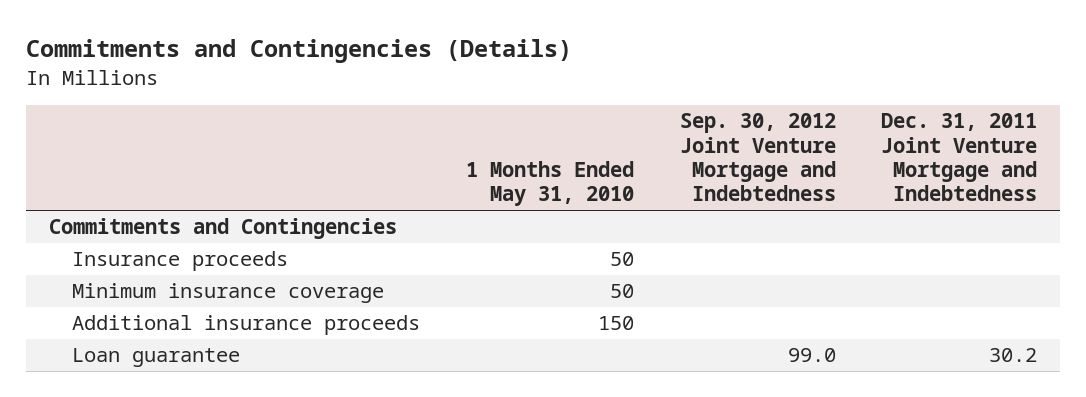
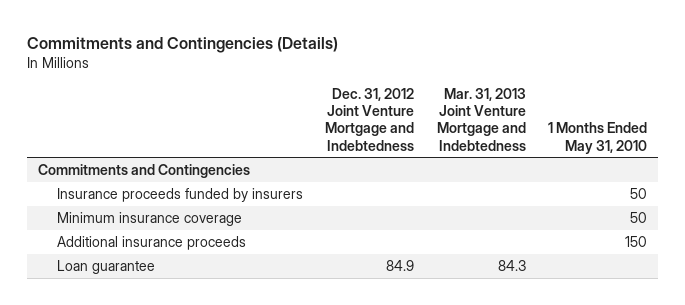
[679,113,836,202] Sep. 30, 2012 Joint Venture Mortgage and Indebtedness -> none
[881,113,1038,202] Dec. 31, 2011 Joint Venture Mortgage and Indebtedness -> none
none -> [325,87,415,151] Dec. 31, 2012 Joint Venture Mortgage and Indebtedness
none -> [436,87,526,151] Mar. 31, 2013 Joint Venture Mortgage and Indebtedness
[72,251,289,272] Insurance proceeds -> [57,187,304,202] Insurance proceeds funded by insurers

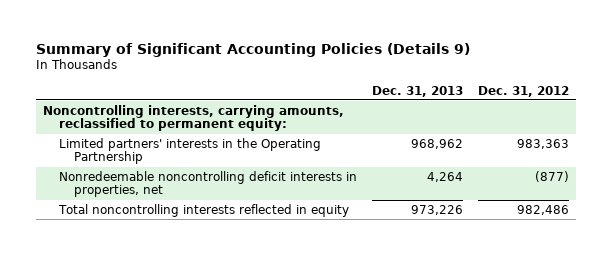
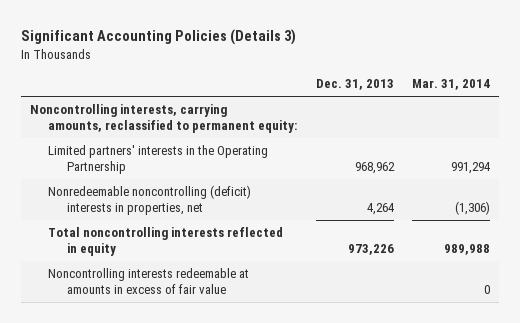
[35,42,470,57] Summary of Significant Accounting Policies (Details 9) -> [21,29,297,46] Significant Accounting Policies (Details 3)
[477,85,569,97] Dec. 31, 2012 -> none
none -> [411,79,490,91] Mar. 31, 2014
[58,170,357,198] Nonredeemable noncontrolling deficit interests in properties, net -> [48,185,252,215] Nonredeemable noncontrolling (deficit) interests in properties, net
none -> [48,268,250,294] Noncontrolling interests redeemable at amounts in excess of fair value

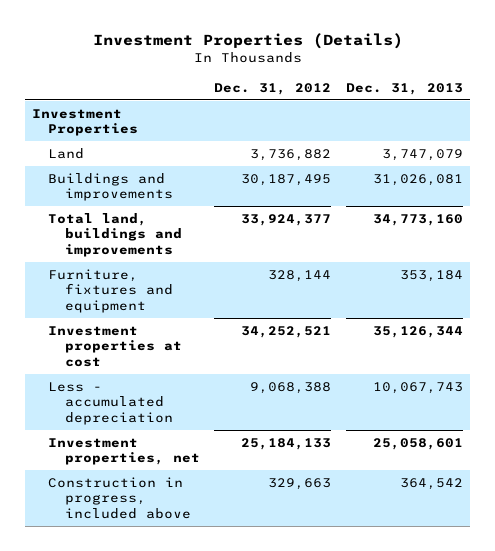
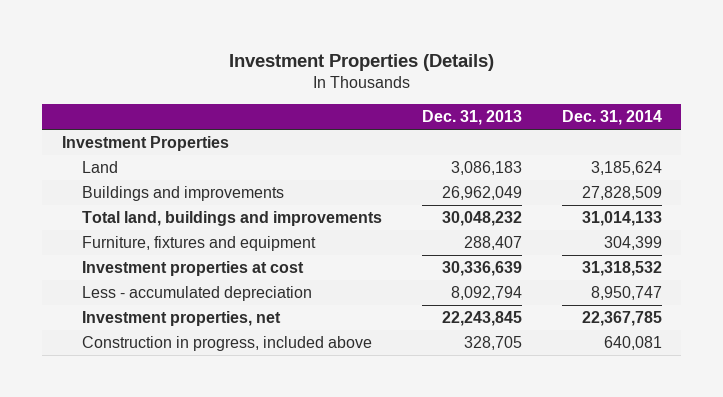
[214,82,332,95] Dec. 31, 2012 -> none
none -> [561,110,662,126] Dec. 31, 2014
[381,148,463,161] 3,747,079 -> [451,160,523,175] 3,086,183
[372,173,463,186] 31,026,081 -> [442,185,523,200] 26,962,049
[372,213,463,226] 34,773,160 -> [442,210,523,226] 30,048,232
[399,269,463,282] 353,184 -> [464,235,523,250] 288,407
[372,325,463,338] 35,126,344 -> [442,260,523,276] 30,336,639
[372,381,463,394] 10,067,743 -> [451,285,523,300] 8,092,794
[372,437,463,450] 25,058,601 -> [442,310,523,326] 22,243,845
[399,477,463,490] 364,542 -> [464,335,523,350] 328,705

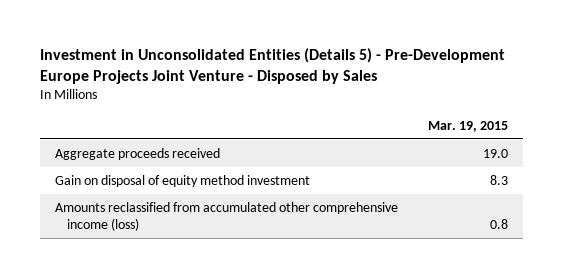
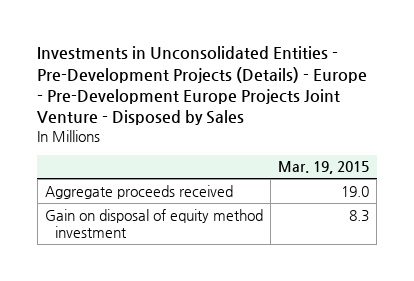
[39,48,505,84] Investment in Unconsolidated Entities (Details 5) - Pre-Development Europe Projects Joint Venture - Disposed by Sales -> [37,46,368,126] Investments in Unconsolidated Entities - Pre-Development Projects (Details) - Europe - Pre-Development Europe Projects Joint Venture - Disposed by Sales
[54,201,398,231] Amounts reclassified from accumulated other comprehensive income (loss) -> none

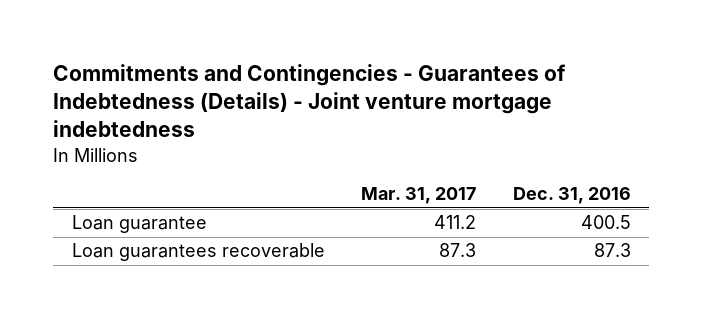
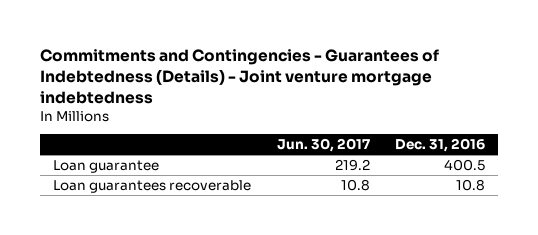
[361,187,477,205] Mar. 31, 2017 -> none
none -> [276,138,370,153] Jun. 30, 2017
[593,243,631,258] 87.3 -> [456,178,486,191] 10.8

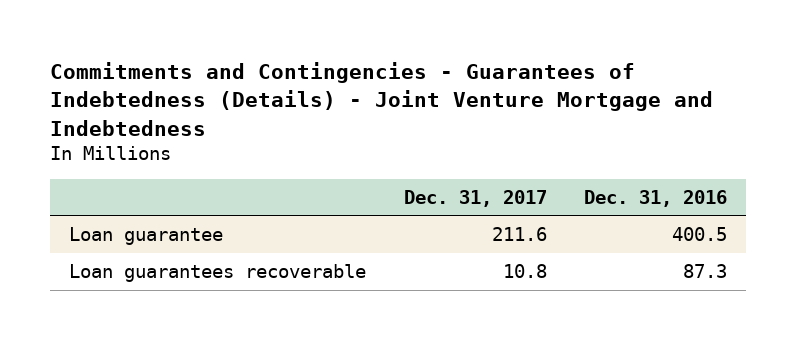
[40,48,440,104] Commitments and Contingencies - Guarantees of Indebtedness (Details) - Joint venture mortgage indebtedness -> [50,61,714,136] Commitments and Contingencies - Guarantees of Indebtedness (Details) - Joint Venture Mortgage and Indebtedness
[276,138,370,153] Jun. 30, 2017 -> none
none -> [403,189,547,207] Dec. 31, 2017
[456,178,486,191] 10.8 -> [683,264,728,279] 87.3

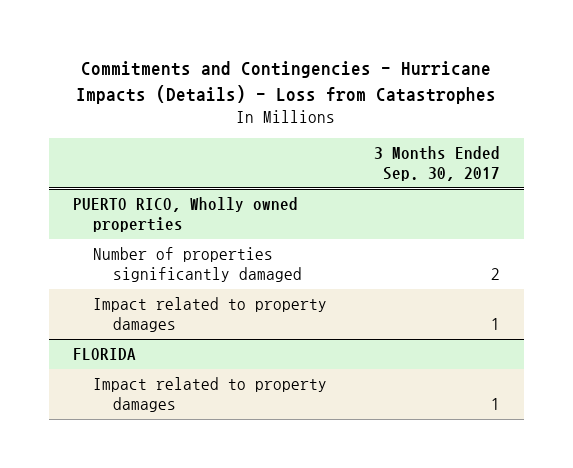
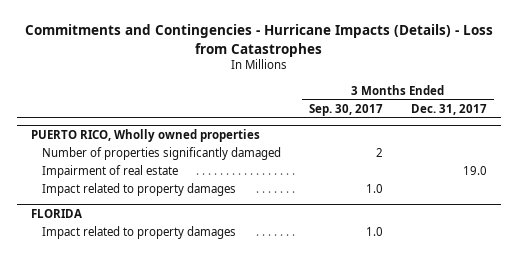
none -> [410,103,487,115] Dec. 31, 2017
none -> [41,165,178,179] Impairment of real estate
[491,317,501,330] 1 -> [365,184,383,194] 1.0
[491,397,501,410] 1 -> [365,227,383,237] 1.0

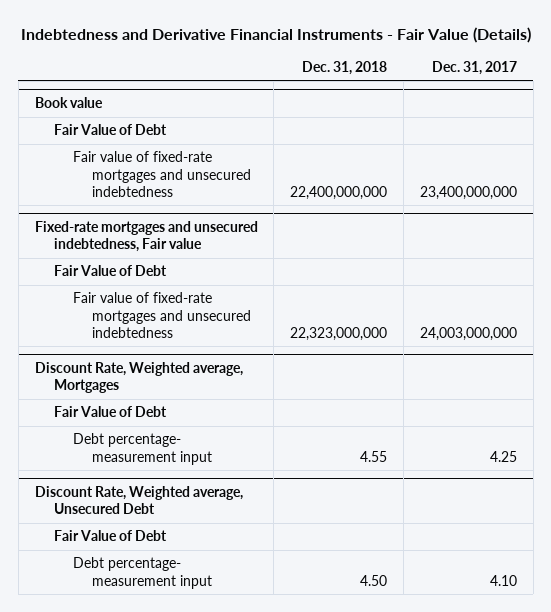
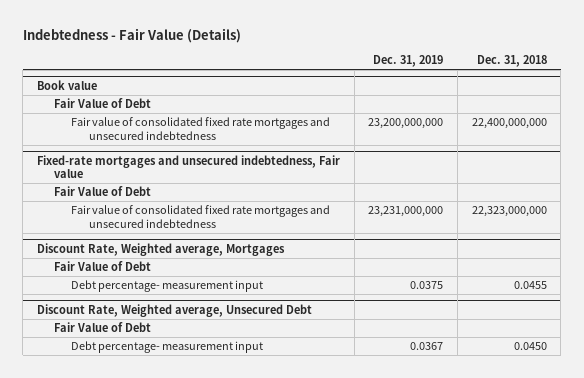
[20,26,531,43] Indebtedness and Derivative Financial Instruments - Fair Value (Details) -> [22,27,241,43] Indebtedness - Fair Value (Details)
[431,60,517,75] Dec. 31, 2017 -> none
none -> [373,55,444,68] Dec. 31, 2019
[72,151,252,197] Fair value of fixed-rate mortgages and unsecured indebtedness -> [71,117,331,140] Fair value of consolidated fixed rate mortgages and unsecured indebtedness
[72,292,252,338] Fair value of fixed-rate mortgages and unsecured indebtedness -> [71,205,331,228] Fair value of consolidated fixed rate mortgages and unsecured indebtedness
[360,450,388,462] 4.55 -> [513,281,547,290] 0.0455
[360,574,388,586] 4.50 -> [513,342,547,351] 0.0450

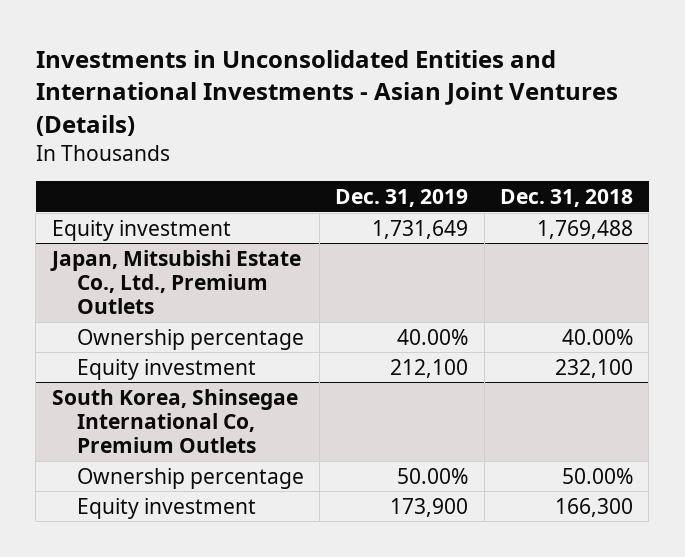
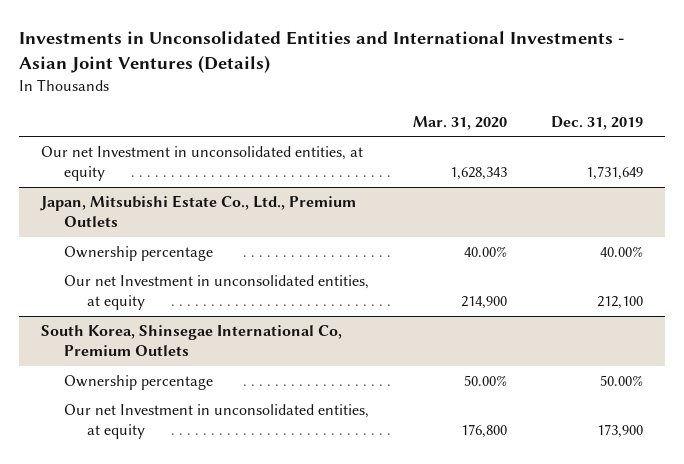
[499,189,633,208] Dec. 31, 2018 -> none
none -> [412,116,507,131] Mar. 31, 2020
[51,219,231,241] Equity investment -> [40,145,363,182] Our net Investment in unconsolidated entities, at equity
[76,358,256,380] Equity investment -> [63,274,369,311] Our net Investment in unconsolidated entities, at equity
[76,497,256,519] Equity investment -> [63,403,369,440] Our net Investment in unconsolidated entities, at equity

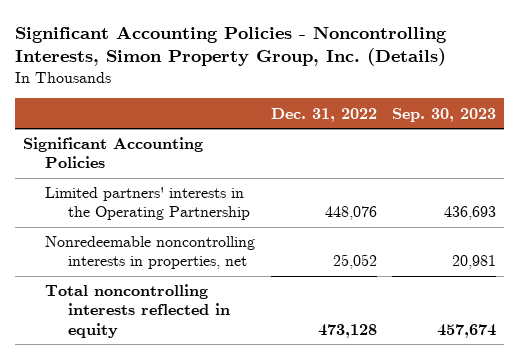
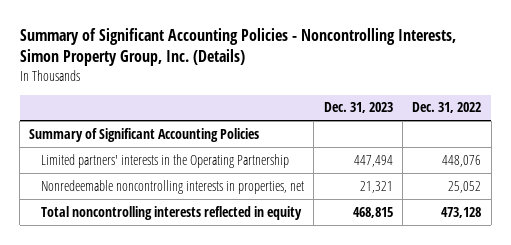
[14,25,447,67] Significant Accounting Policies - Noncontrolling Interests, Simon Property Group, Inc. (Details) -> [19,27,456,67] Summary of Significant Accounting Policies - Noncontrolling Interests, Simon Property Group, Inc. (Details)
[392,107,497,122] Sep. 30, 2023 -> none
none -> [323,102,393,114] Dec. 31, 2023
[22,137,203,169] Significant Accounting Policies -> [29,127,260,142] Summary of Significant Accounting Policies

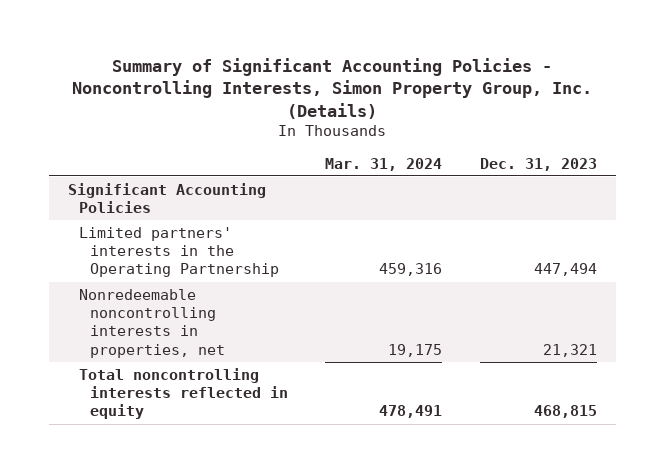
[412,102,482,114] Dec. 31, 2022 -> none
none -> [325,157,443,171] Mar. 31, 2024
[29,127,260,142] Summary of Significant Accounting Policies -> [68,182,267,214] Significant Accounting Policies

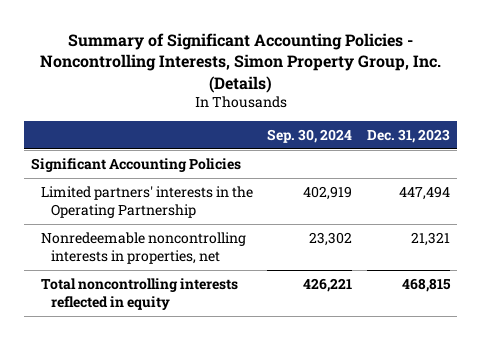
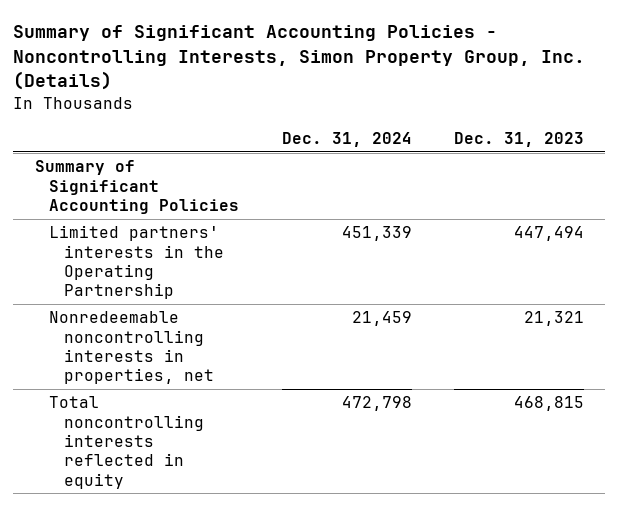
[267,128,353,143] Sep. 30, 2024 -> none
none -> [281,131,412,147] Dec. 31, 2024
[31,157,242,172] Significant Accounting Policies -> [34,160,240,215] Summary of Significant Accounting Policies

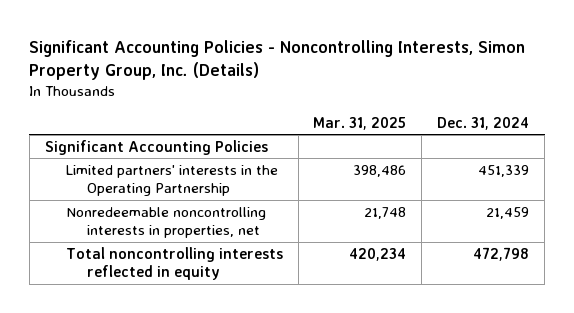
[13,25,586,91] Summary of Significant Accounting Policies - Noncontrolling Interests, Simon Property Group, Inc. (Details) -> [29,39,526,80] Significant Accounting Policies - Noncontrolling Interests, Simon Property Group, Inc. (Details)
[453,131,584,147] Dec. 31, 2023 -> none
none -> [313,116,407,130] Mar. 31, 2025
[34,160,240,215] Summary of Significant Accounting Policies -> [44,139,268,155] Significant Accounting Policies

